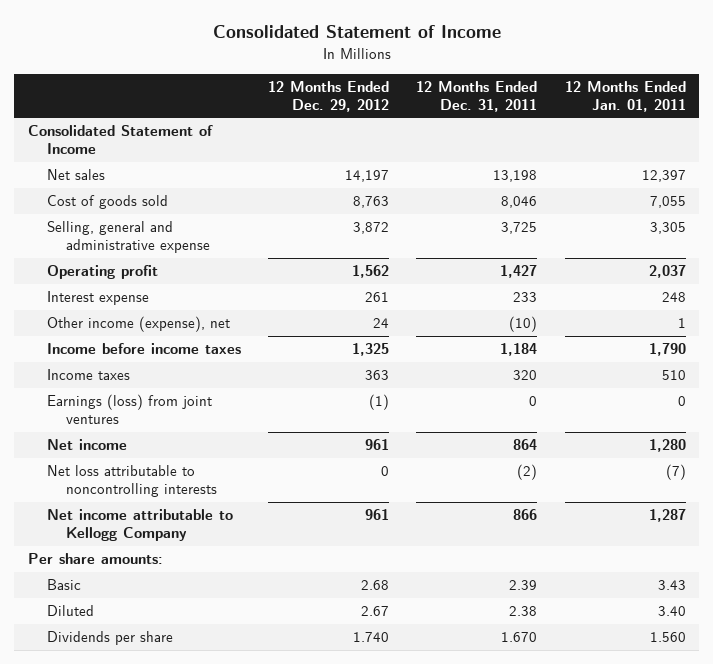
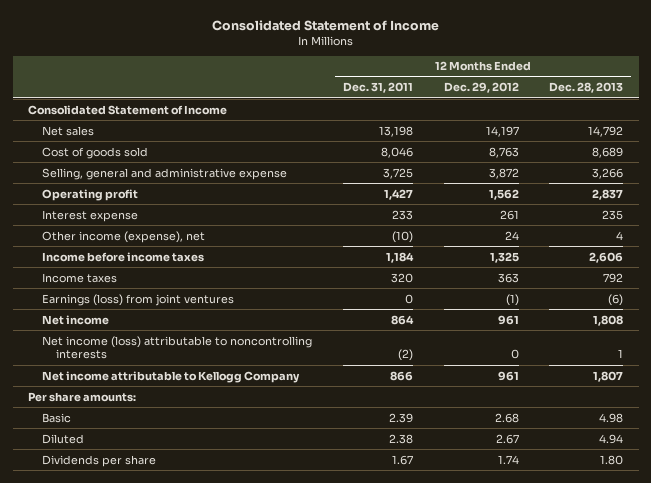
[564,81,686,112] 12 Months Ended Jan. 01, 2011 -> none
none -> [549,82,624,94] Dec. 28, 2013
[46,465,217,497] Net loss attributable to noncontrolling interests -> [42,335,313,360] Net income (loss) attributable to noncontrolling interests
[353,632,390,643] 1.740 -> [497,454,519,464] 1.74
[501,632,538,643] 1.670 -> [391,454,413,465] 1.67

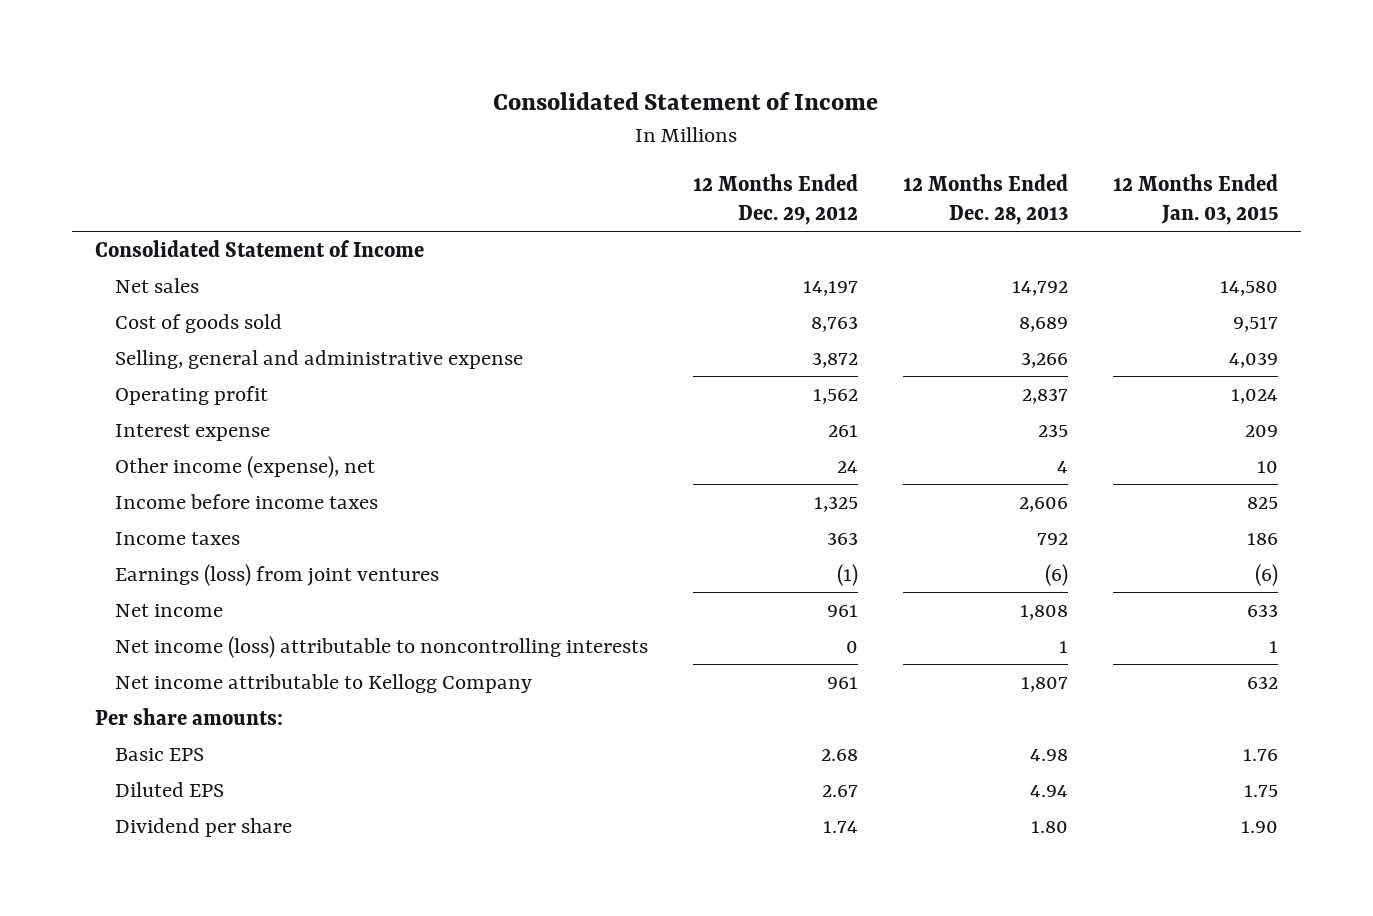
[342,82,413,94] Dec. 31, 2011 -> none
none -> [1113,174,1279,225] 12 Months Ended Jan. 03, 2015
[42,412,72,423] Basic -> [114,748,204,762] Basic EPS
[42,433,85,444] Diluted -> [114,782,224,798] Diluted EPS
[42,454,157,467] Dividends per share -> [114,818,292,838] Dividend per share

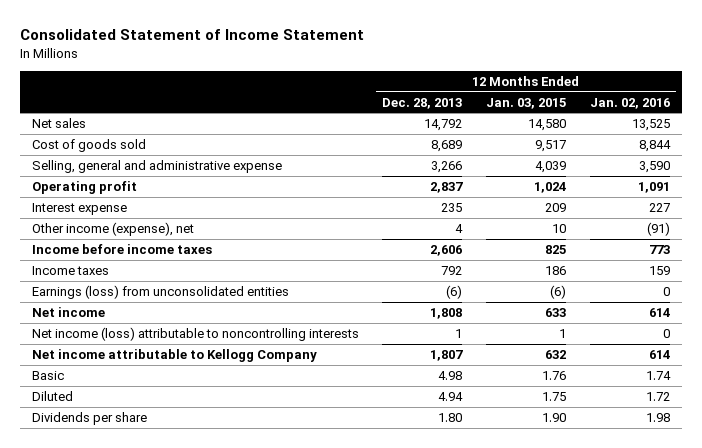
[493,91,879,110] Consolidated Statement of Income -> [19,29,364,41] Consolidated Statement of Income Statement
[692,174,858,225] 12 Months Ended Dec. 29, 2012 -> none
none -> [589,97,670,109] Jan. 02, 2016
[94,240,424,258] Consolidated Statement of Income -> none
[114,564,439,587] Earnings (loss) from joint ventures -> [31,284,289,299] Earnings (loss) from unconsolidated entities
[94,708,283,726] Per share amounts: -> none
[114,748,204,762] Basic EPS -> [31,370,64,380] Basic
[114,782,224,798] Diluted EPS -> [31,390,73,401] Diluted
[114,818,292,838] Dividend per share -> [31,411,147,425] Dividends per share

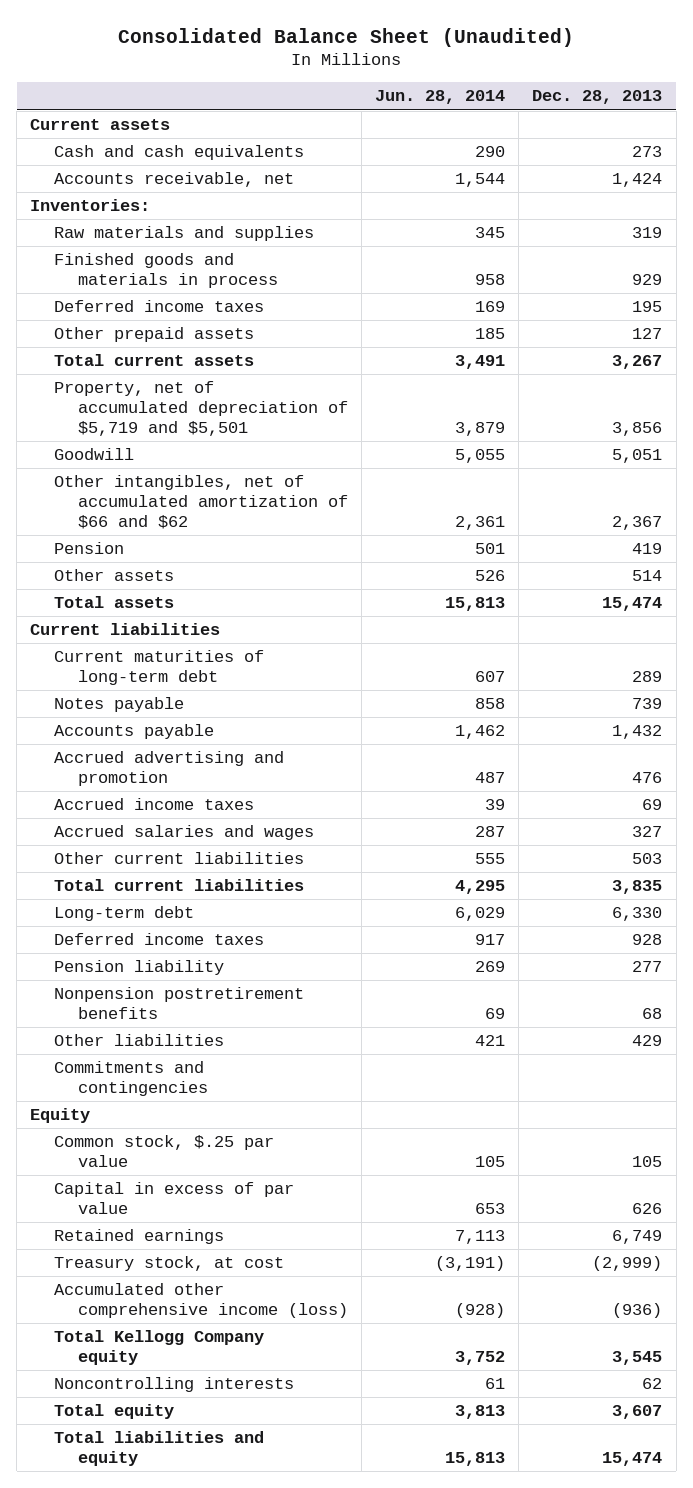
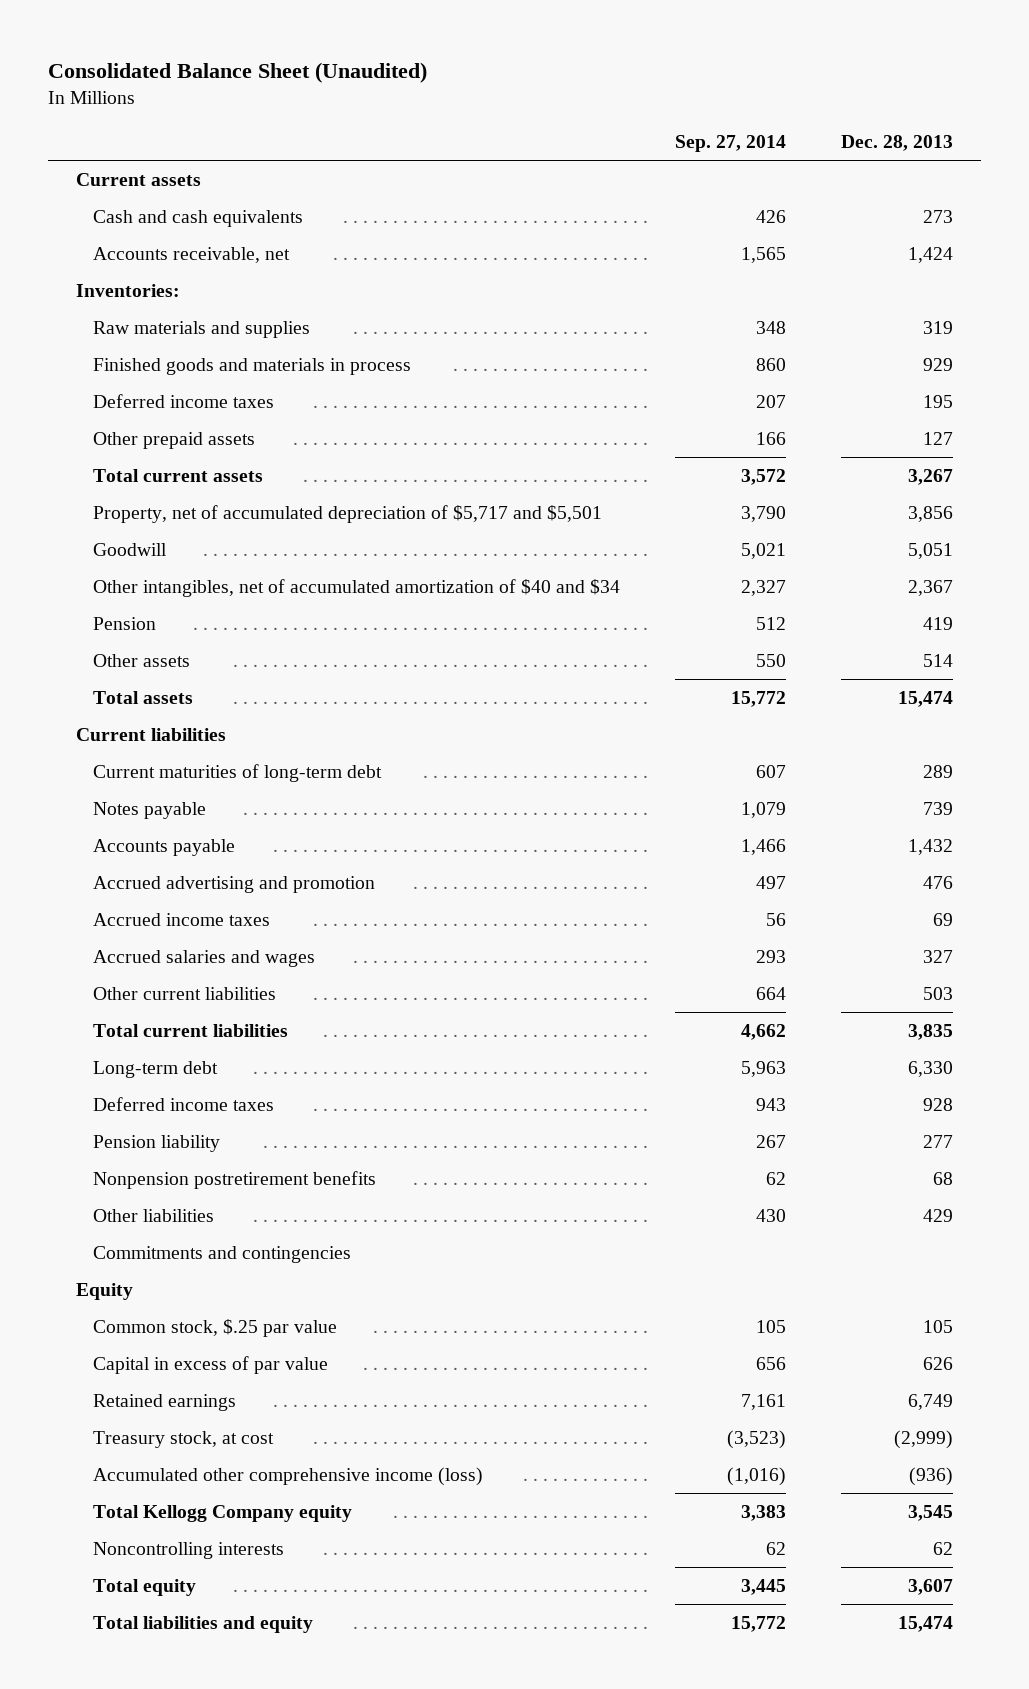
[375,90,506,105] Jun. 28, 2014 -> none
none -> [675,135,787,153] Sep. 27, 2014
[54,381,348,436] Property, net of accumulated depreciation of $5,719 and $5,501 -> [93,504,603,523] Property, net of accumulated depreciation of $5,717 and $5,501
[54,475,348,529] Other intangibles, net of accumulated amortization of $66 and $62 -> [93,578,621,597] Other intangibles, net of accumulated amortization of $40 and $34

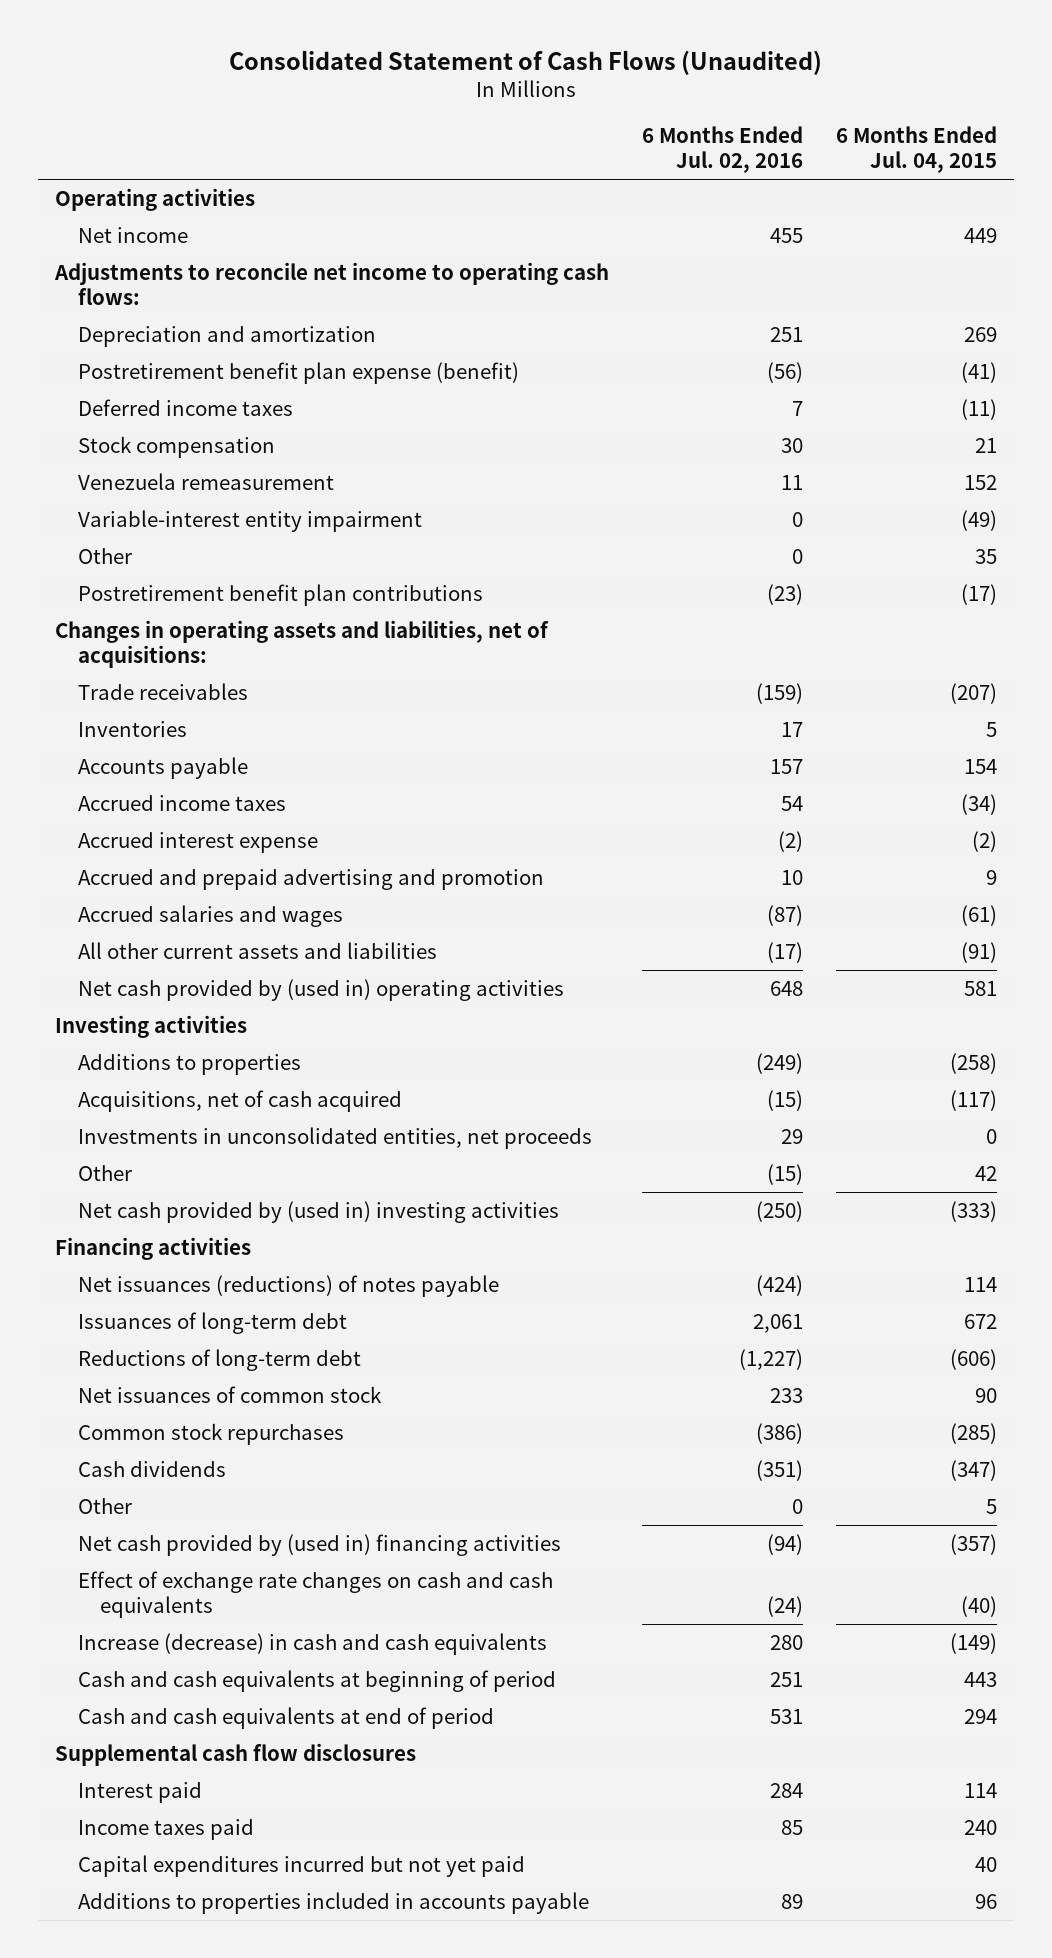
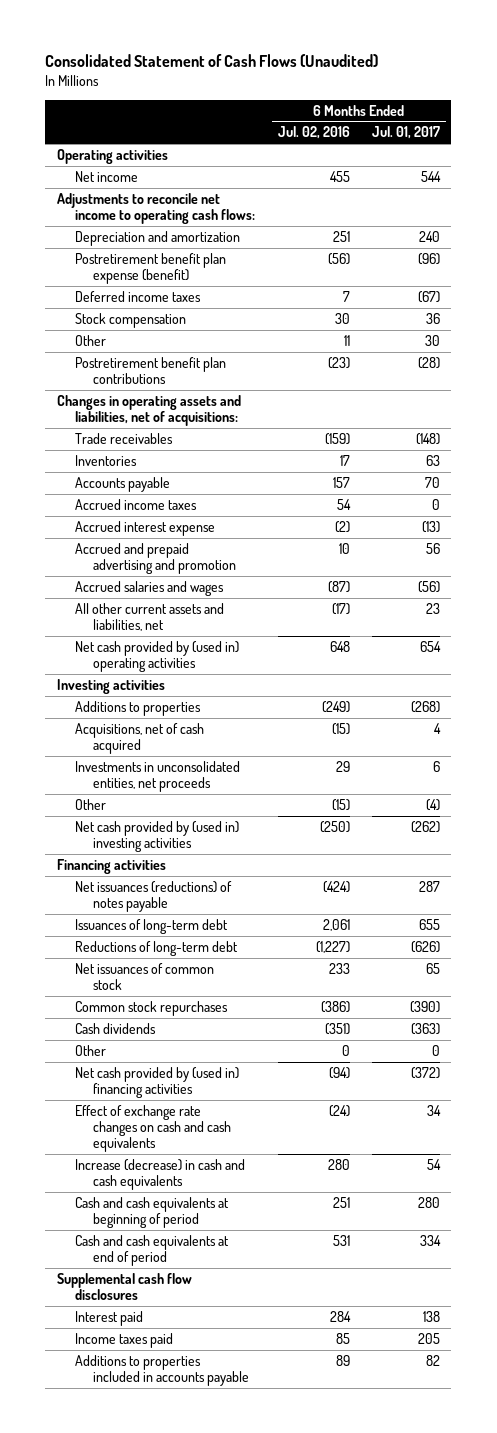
[836,126,998,174] 6 Months Ended Jul. 04, 2015 -> none
none -> [372,126,441,140] Jul. 01, 2017
[77,472,334,490] Venezuela remeasurement -> none
[77,509,422,532] Variable-interest entity impairment -> none
[792,548,804,564] 0 -> [343,335,350,347] 11
[77,941,437,959] All other current assets and liabilities -> [75,603,225,632] All other current assets and liabilities, net
[77,1854,525,1877] Capital expenditures incurred but not yet paid -> none

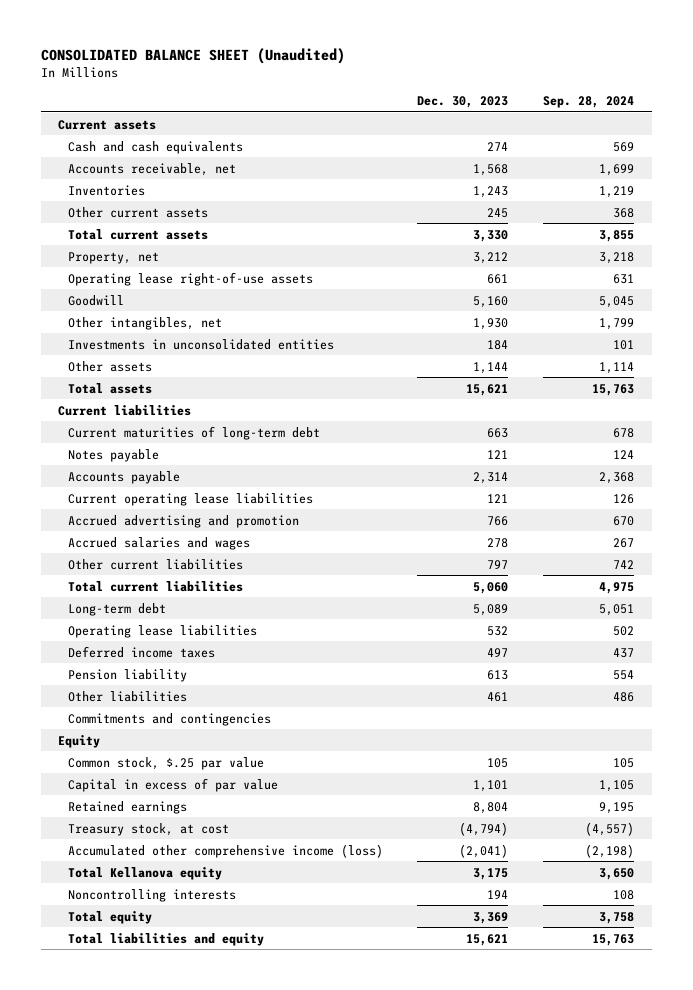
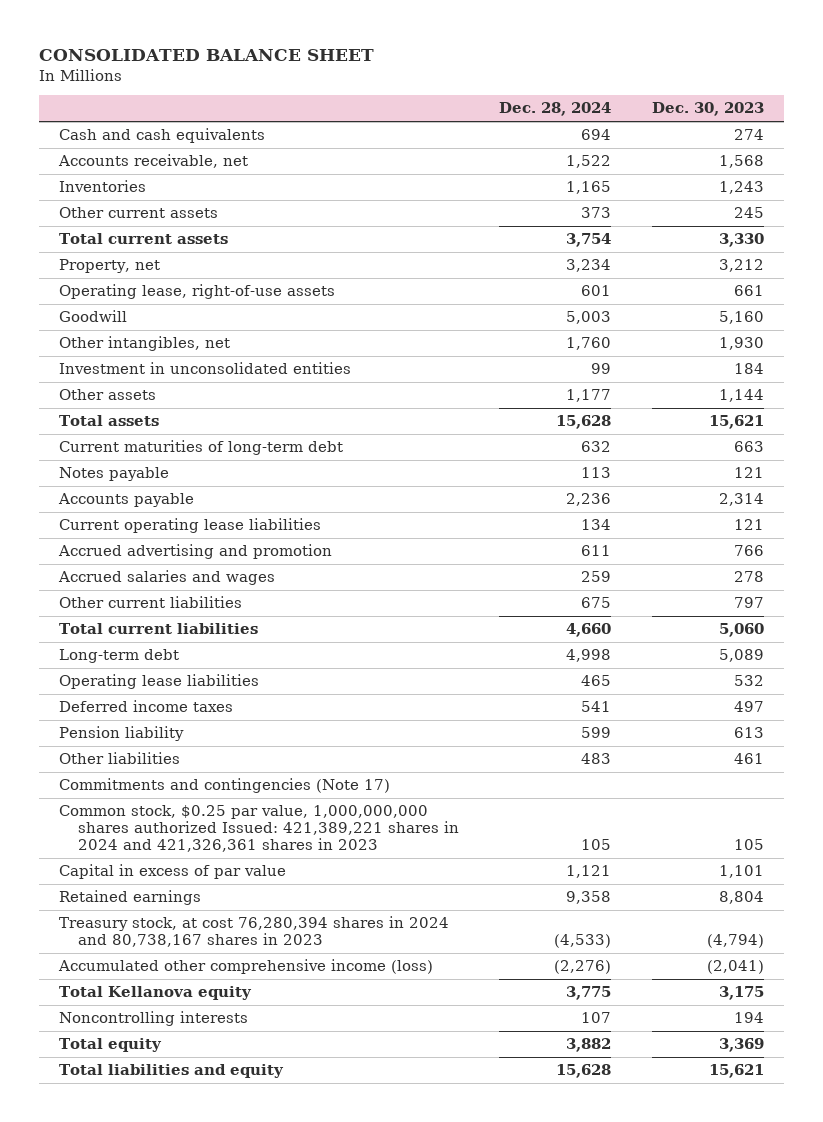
[40,48,345,65] CONSOLIDATED BALANCE SHEET (Unaudited) -> [39,49,375,62] CONSOLIDATED BALANCE SHEET
[543,96,635,109] Sep. 28, 2024 -> none
none -> [499,102,612,117] Dec. 28, 2024
[58,119,157,130] Current assets -> none
[67,271,313,286] Operating lease right-of-use assets -> [59,284,336,300] Operating lease, right-of-use assets
[67,338,334,350] Investments in unconsolidated entities -> [59,362,352,375] Investment in unconsolidated entities
[58,404,192,416] Current liabilities -> none
[58,734,101,748] Equity -> none
[67,712,271,726] Commitments and contingencies -> [59,778,391,794] Commitments and contingencies (Note 17)
[67,756,264,770] Common stock, $.25 par value -> [59,805,459,853] Common stock, $0.25 par value, 1,000,000,000 shares authorized Issued: 421,389,221 shares in 2024 and 421,326,361 shares in 2023
[67,822,229,836] Treasury stock, at cost -> [59,916,450,948] Treasury stock, at cost 76,280,394 shares in 2024 and 80,738,167 shares in 2023

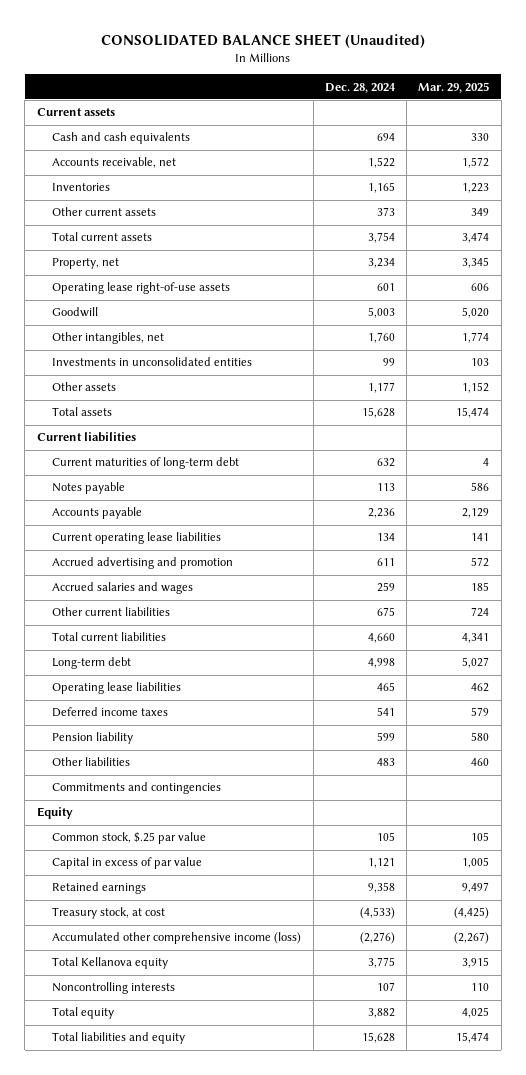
[39,49,375,62] CONSOLIDATED BALANCE SHEET -> [101,33,426,48] CONSOLIDATED BALANCE SHEET (Unaudited)
[651,102,764,117] Dec. 30, 2023 -> none
none -> [418,81,490,93] Mar. 29, 2025
none -> [36,108,115,117] Current assets
[59,284,336,300] Operating lease, right-of-use assets -> [52,282,231,295] Operating lease right-of-use assets
[59,362,352,375] Investment in unconsolidated entities -> [52,357,253,367] Investments in unconsolidated entities
none -> [36,432,136,443] Current liabilities
[59,778,391,794] Commitments and contingencies (Note 17) -> [52,782,222,795] Commitments and contingencies
none -> [36,807,73,820] Equity
[59,805,459,853] Common stock, $0.25 par value, 1,000,000,000 shares authorized Issued: 421,389,221 shares in 2024 and 421,326,361 shares in 2023 -> [52,832,207,845] Common stock, $.25 par value
[59,916,450,948] Treasury stock, at cost 76,280,394 shares in 2024 and 80,738,167 shares in 2023 -> [52,907,166,920] Treasury stock, at cost

